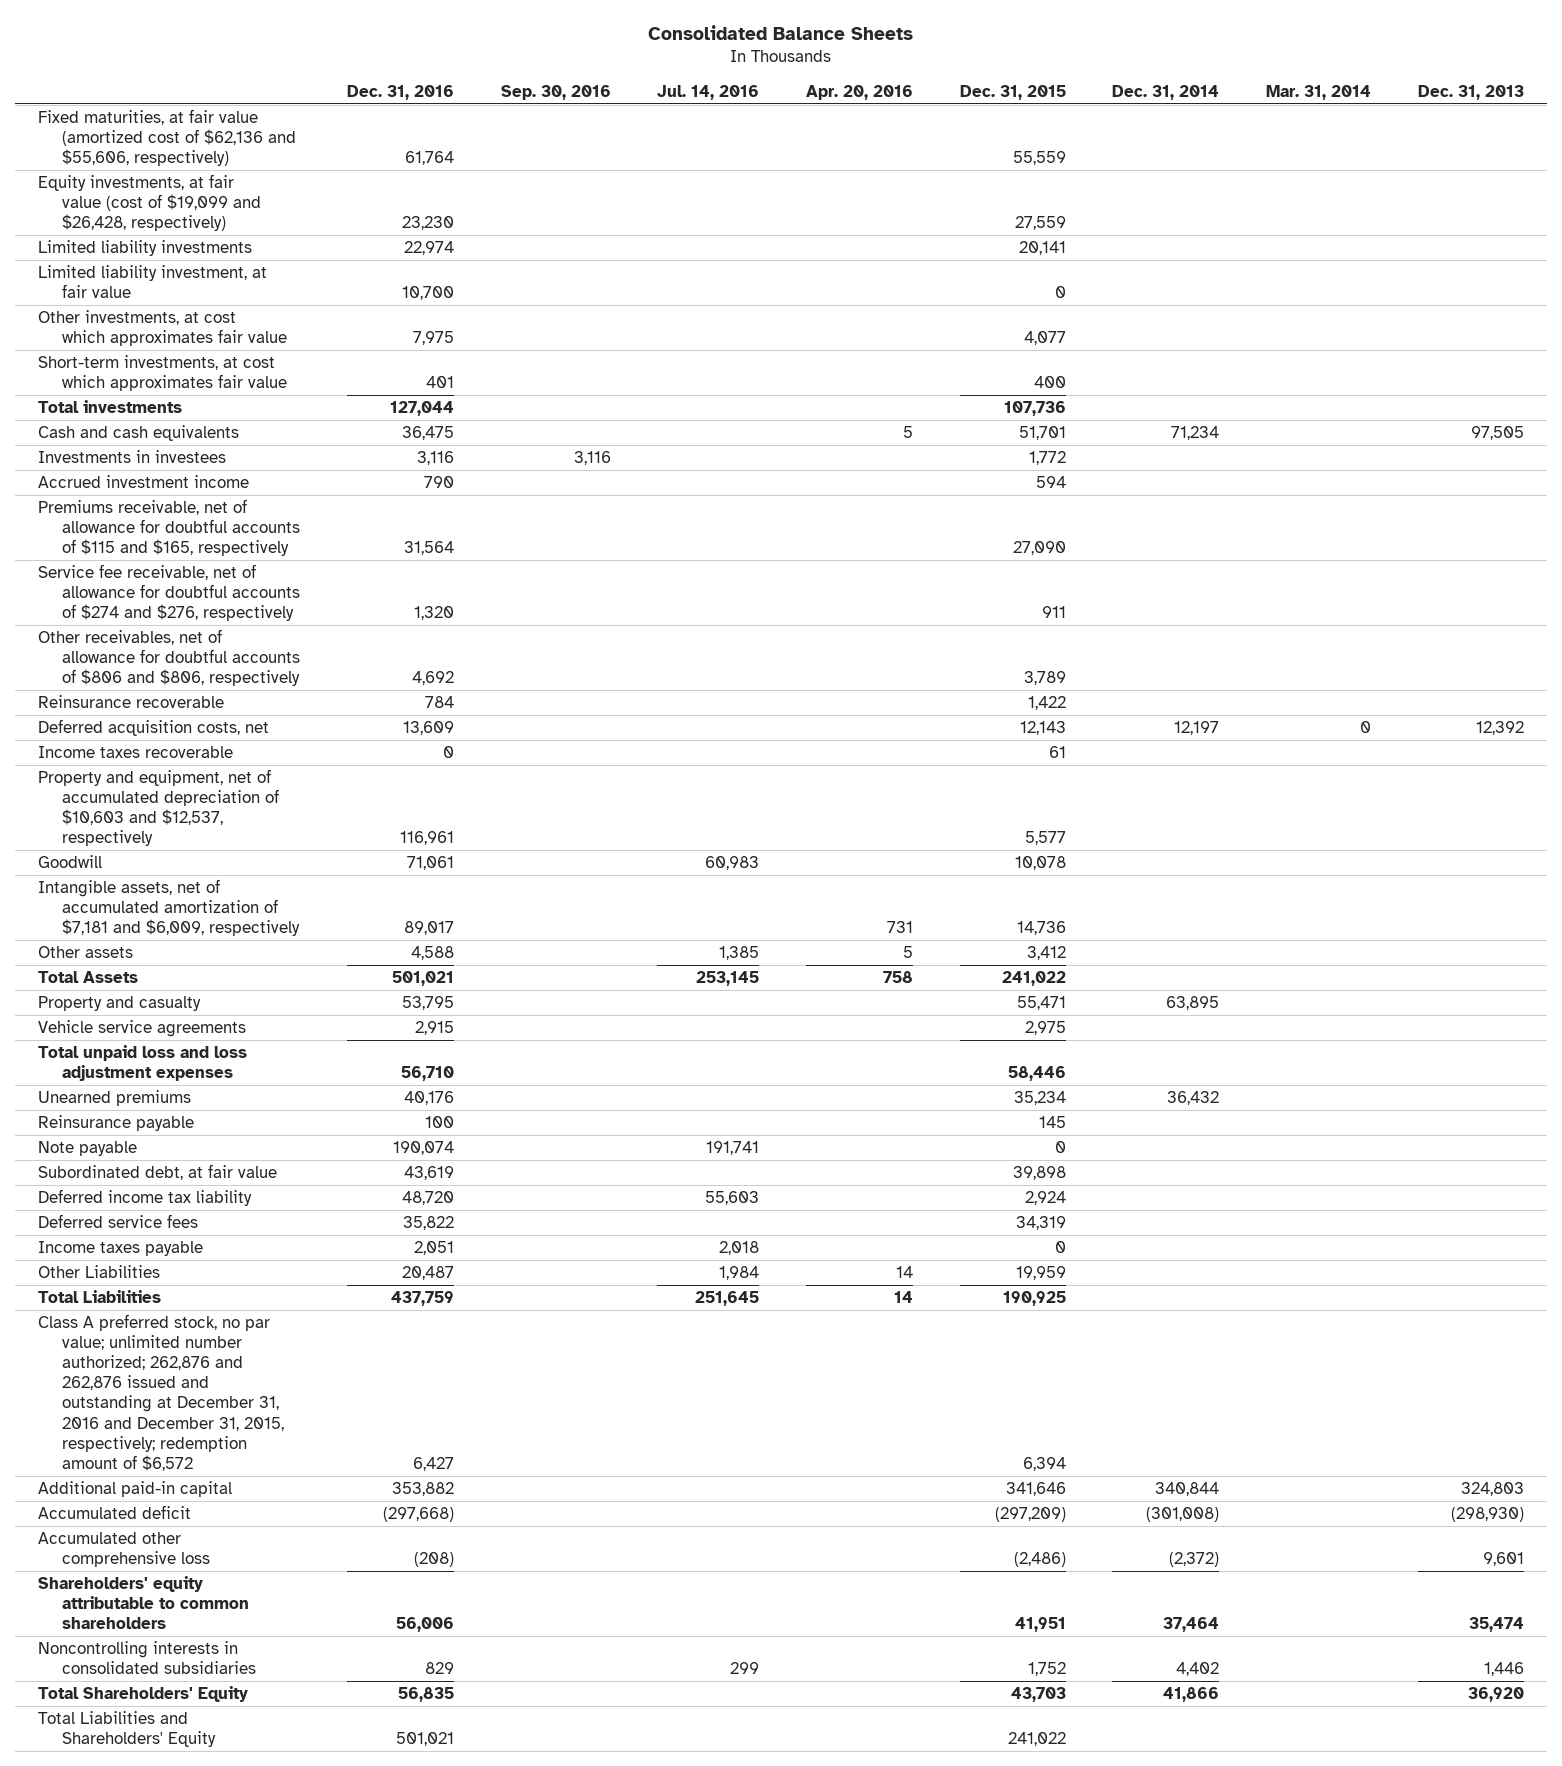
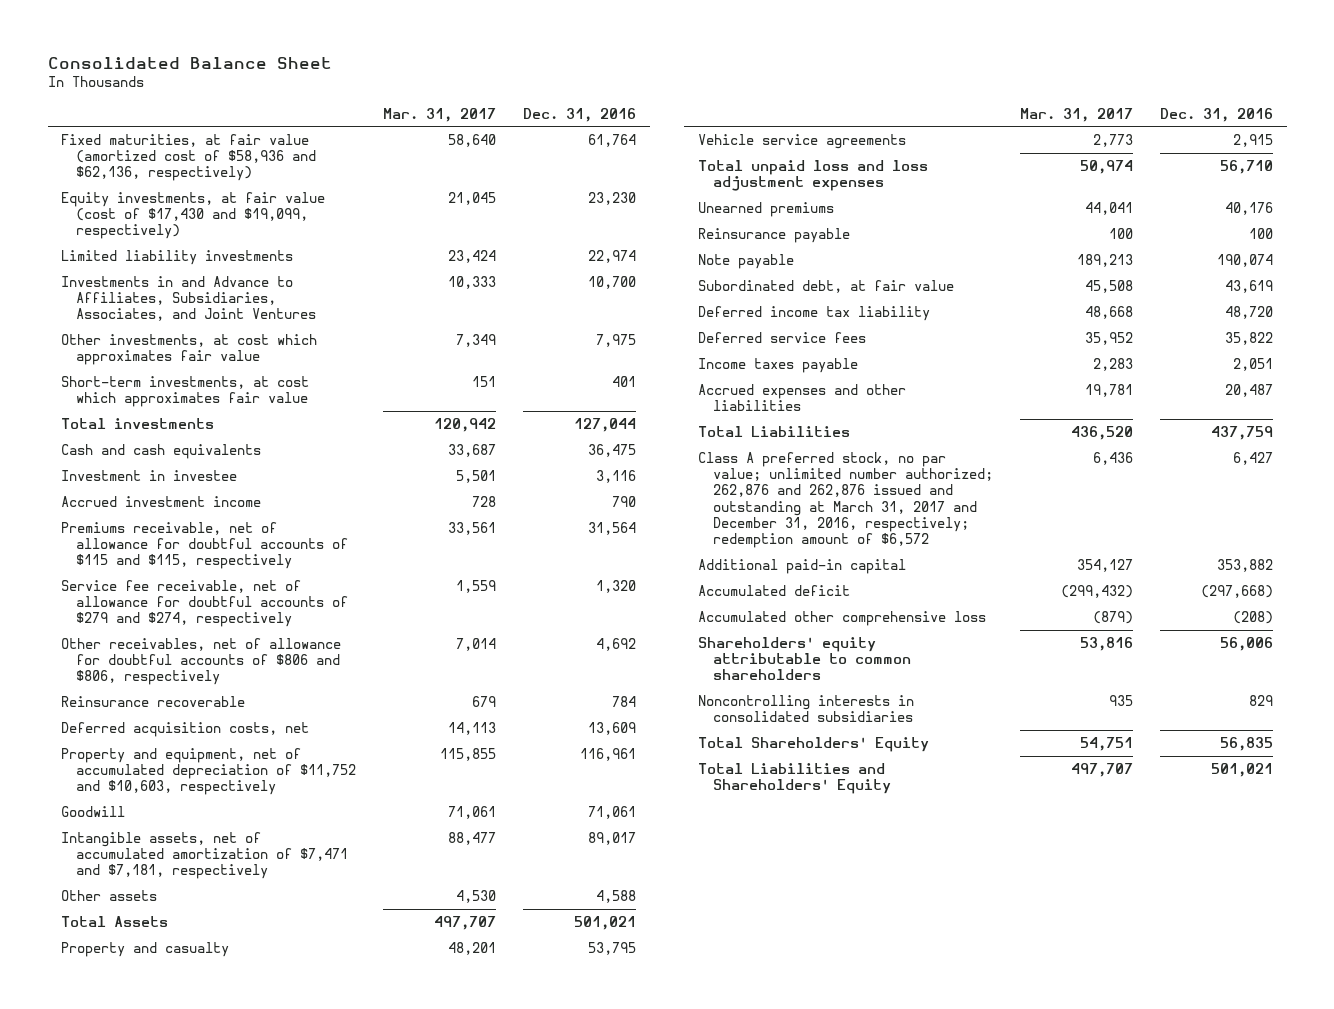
[648,25,914,41] Consolidated Balance Sheets -> [47,56,332,69] Consolidated Balance Sheet
[500,84,611,100] Sep. 30, 2016 -> none
[657,84,760,100] Jul. 14, 2016 -> none
[805,84,913,100] Apr. 20, 2016 -> none
[959,84,1066,100] Dec. 31, 2015 -> none
[1112,84,1220,100] Dec. 31, 2014 -> none
[1265,84,1371,100] Mar. 31, 2014 -> none
[1417,84,1524,100] Dec. 31, 2013 -> none
none -> [383,107,497,122] Mar. 31, 2017
[38,109,297,167] Fixed maturities, at fair value (amortized cost of $62,136 and $55,606, respectively) -> [61,133,316,182] Fixed maturities, at fair value (amortized cost of $58,936 and $62,136, respectively)
[38,174,262,232] Equity investments, at fair value (cost of $19,099 and $26,428, respectively) -> [61,191,326,240] Equity investments, at fair value (cost of $17,430 and $19,099, respectively)
[38,265,268,299] Limited liability investment, at fair value -> [61,275,316,322] Investments in and Advance to Affiliates, Subsidiaries, Associates, and Joint Ventures
[38,450,227,464] Investments in investees -> [61,469,238,481] Investment in investee
[38,499,301,557] Premiums receivable, net of allowance for doubtful accounts of $115 and $165, respectively -> [61,521,348,570] Premiums receivable, net of allowance for doubtful accounts of $115 and $115, respectively
[38,564,301,622] Service fee receivable, net of allowance for doubtful accounts of $274 and $276, respectively -> [61,579,348,628] Service fee receivable, net of allowance for doubtful accounts of $279 and $274, respectively
[38,746,234,759] Income taxes recoverable -> none
[38,769,280,847] Property and equipment, net of accumulated depreciation of $10,603 and $12,537, respectively -> [61,747,356,796] Property and equipment, net of accumulated depreciation of $11,752 and $10,603, respectively
[38,879,301,937] Intangible assets, net of accumulated amortization of $7,181 and $6,009, respectively -> [61,831,348,880] Intangible assets, net of accumulated amortization of $7,471 and $7,181, respectively
[38,1265,161,1279] Other Liabilities -> [697,383,906,412] Accrued expenses and other liabilities
[38,1314,285,1471] Class A preferred stock, no par value; unlimited number authorized; 262,876 and 262,876 issued and outstanding at December 31, 2016 and December 31, 2015, respectively; redemption amount of $6,572 -> [697,451,993,549] Class A preferred stock, no par value; unlimited number authorized; 262,876 and 262,876 issued and outstanding at March 31, 2017 and December 31, 2016, respectively; redemption amount of $6,572

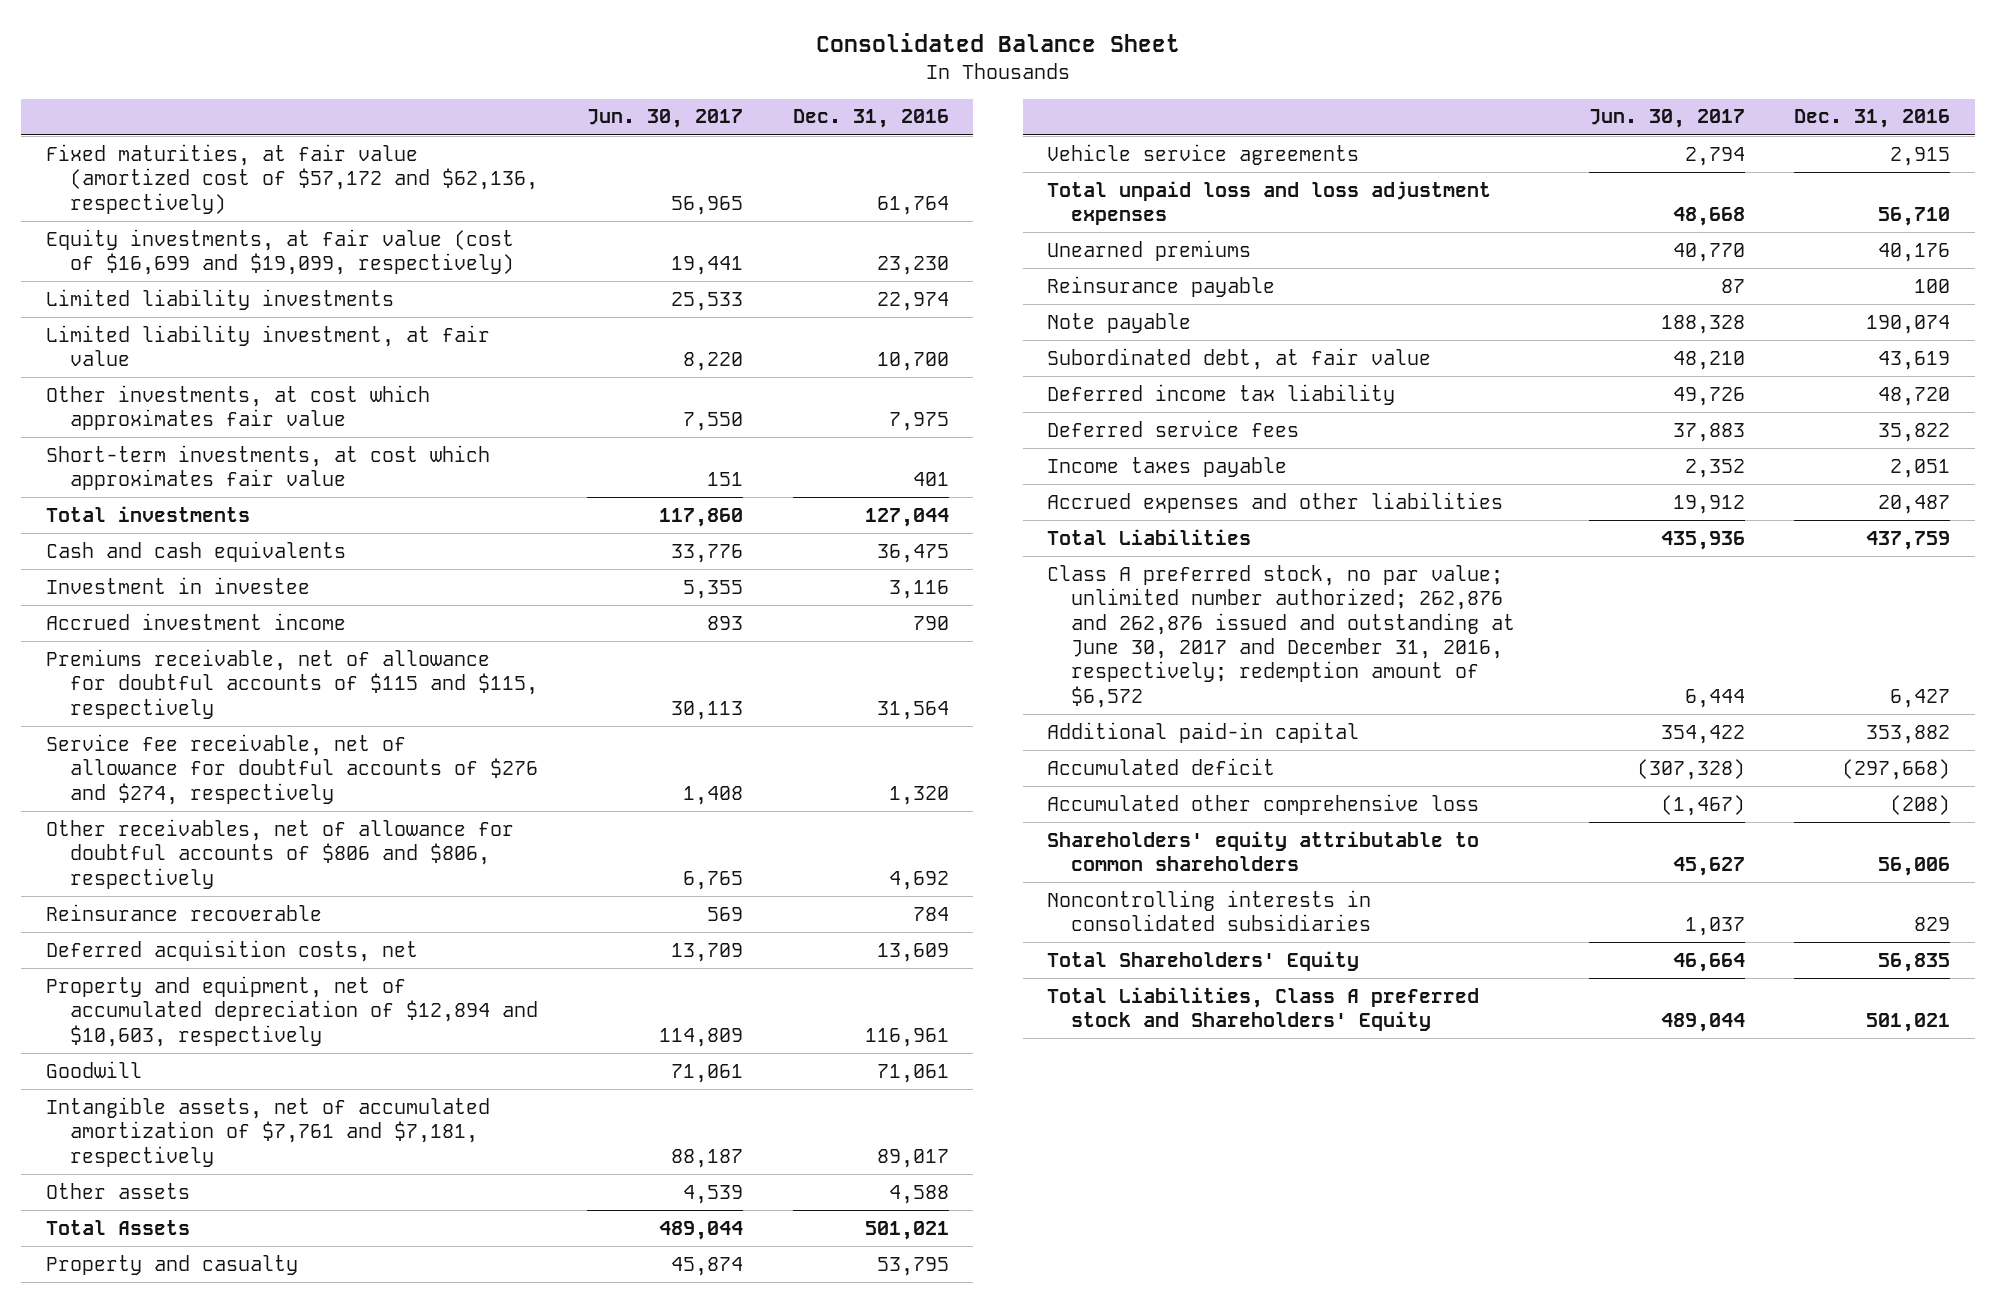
[383,107,497,122] Mar. 31, 2017 -> none
none -> [587,109,744,129] Jun. 30, 2017
[61,133,316,182] Fixed maturities, at fair value (amortized cost of $58,936 and $62,136, respectively) -> [46,143,538,214] Fixed maturities, at fair value (amortized cost of $57,172 and $62,136, respectively)
[61,191,326,240] Equity investments, at fair value (cost of $17,430 and $19,099, respectively) -> [46,228,515,276] Equity investments, at fair value (cost of $16,699 and $19,099, respectively)
[61,275,316,322] Investments in and Advance to Affiliates, Subsidiaries, Associates, and Joint Ventures -> [46,324,491,367] Limited liability investment, at fair value
[61,579,348,628] Service fee receivable, net of allowance for doubtful accounts of $279 and $274, respectively -> [46,733,538,805] Service fee receivable, net of allowance for doubtful accounts of $276 and $274, respectively
[61,747,356,796] Property and equipment, net of accumulated depreciation of $11,752 and $10,603, respectively -> [46,975,538,1047] Property and equipment, net of accumulated depreciation of $12,894 and $10,603, respectively
[61,831,348,880] Intangible assets, net of accumulated amortization of $7,471 and $7,181, respectively -> [46,1096,491,1167] Intangible assets, net of accumulated amortization of $7,761 and $7,181, respectively
[697,451,993,549] Class A preferred stock, no par value; unlimited number authorized; 262,876 and 262,876 issued and outstanding at March 31, 2017 and December 31, 2016, respectively; redemption amount of $6,572 -> [1047,564,1516,708] Class A preferred stock, no par value; unlimited number authorized; 262,876 and 262,876 issued and outstanding at June 30, 2017 and December 31, 2016, respectively; redemption amount of $6,572
[697,762,891,795] Total Liabilities and Shareholders' Equity -> [1047,986,1480,1032] Total Liabilities, Class A preferred stock and Shareholders' Equity

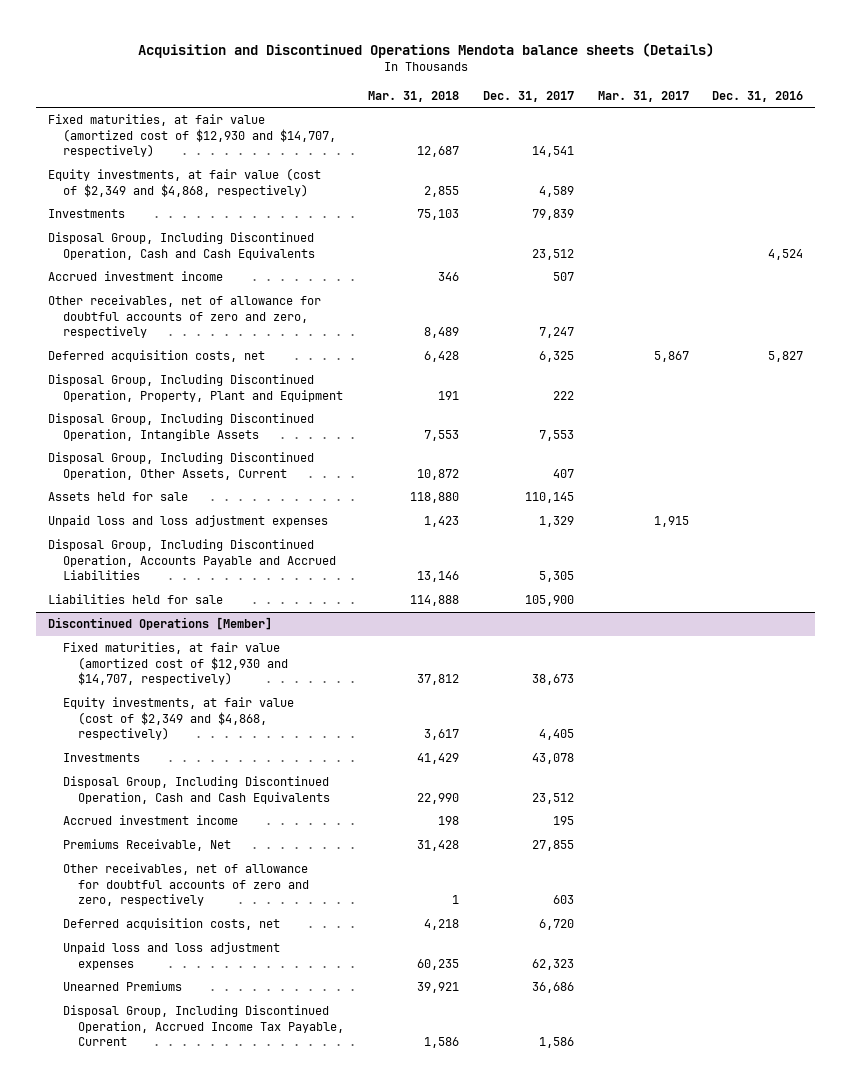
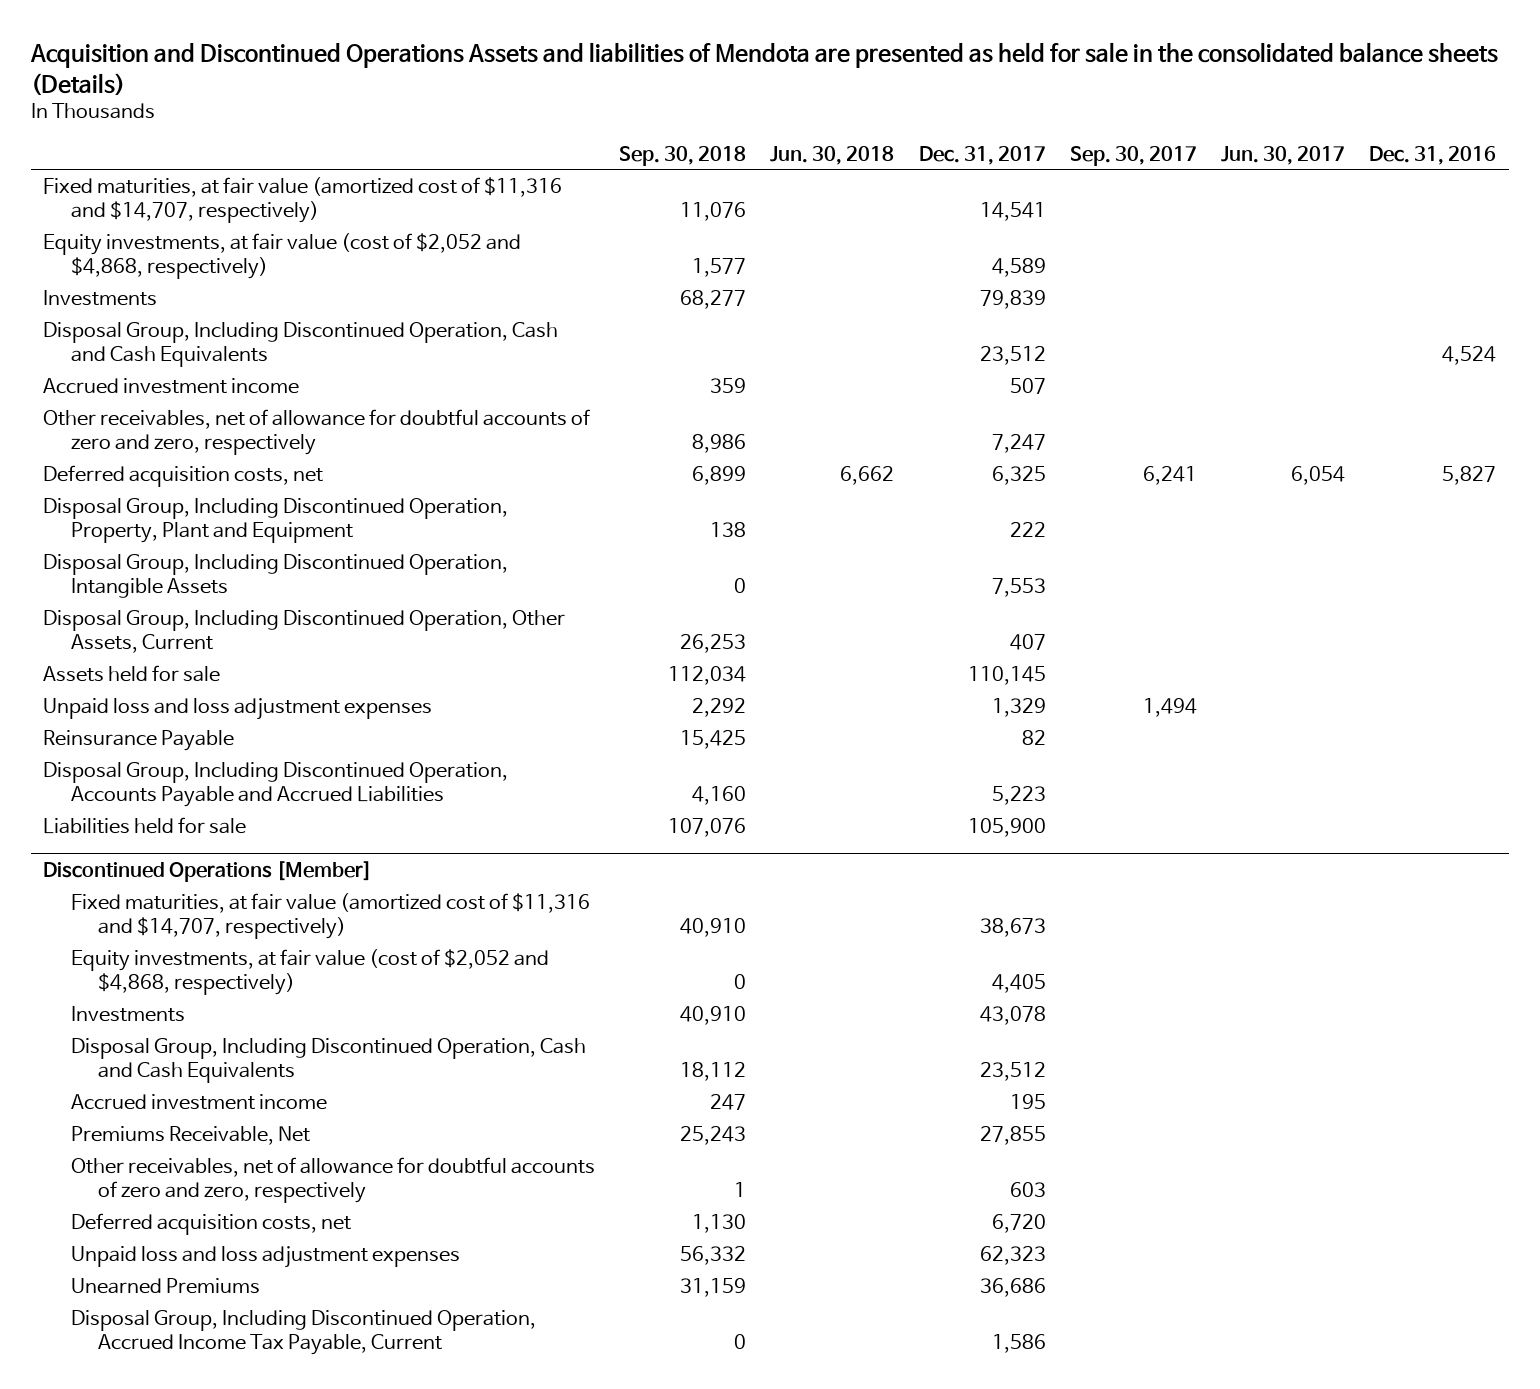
[137,43,714,59] Acquisition and Discontinued Operations Mendota balance sheets (Details) -> [29,42,1498,96] Acquisition and Discontinued Operations Assets and liabilities of Mendota are presented as held for sale in the consolidated balance sheets (Details)
[367,90,459,102] Mar. 31, 2018 -> none
[597,90,689,102] Mar. 31, 2017 -> none
none -> [618,145,746,166] Sep. 30, 2018
none -> [770,145,895,165] Jun. 30, 2018
none -> [1069,145,1197,166] Sep. 30, 2017
none -> [1221,145,1346,165] Jun. 30, 2017
[48,114,337,158] Fixed maturities, at fair value (amortized cost of $12,930 and $14,707, respectively) -> [43,176,563,223] Fixed maturities, at fair value (amortized cost of $11,316 and $14,707, respectively)
[48,168,322,197] Equity investments, at fair value (cost of $2,349 and $4,868, respectively) -> [43,232,522,279] Equity investments, at fair value (cost of $2,052 and $4,868, respectively)
none -> [43,729,235,751] Reinsurance Payable
[538,571,574,583] 5,305 -> [991,785,1046,805] 5,223
[63,642,289,686] Fixed maturities, at fair value (amortized cost of $12,930 and $14,707, respectively) -> [70,892,590,939] Fixed maturities, at fair value (amortized cost of $11,316 and $14,707, respectively)
[63,697,295,741] Equity investments, at fair value (cost of $2,349 and $4,868, respectively) -> [70,948,549,995] Equity investments, at fair value (cost of $2,052 and $4,868, respectively)

